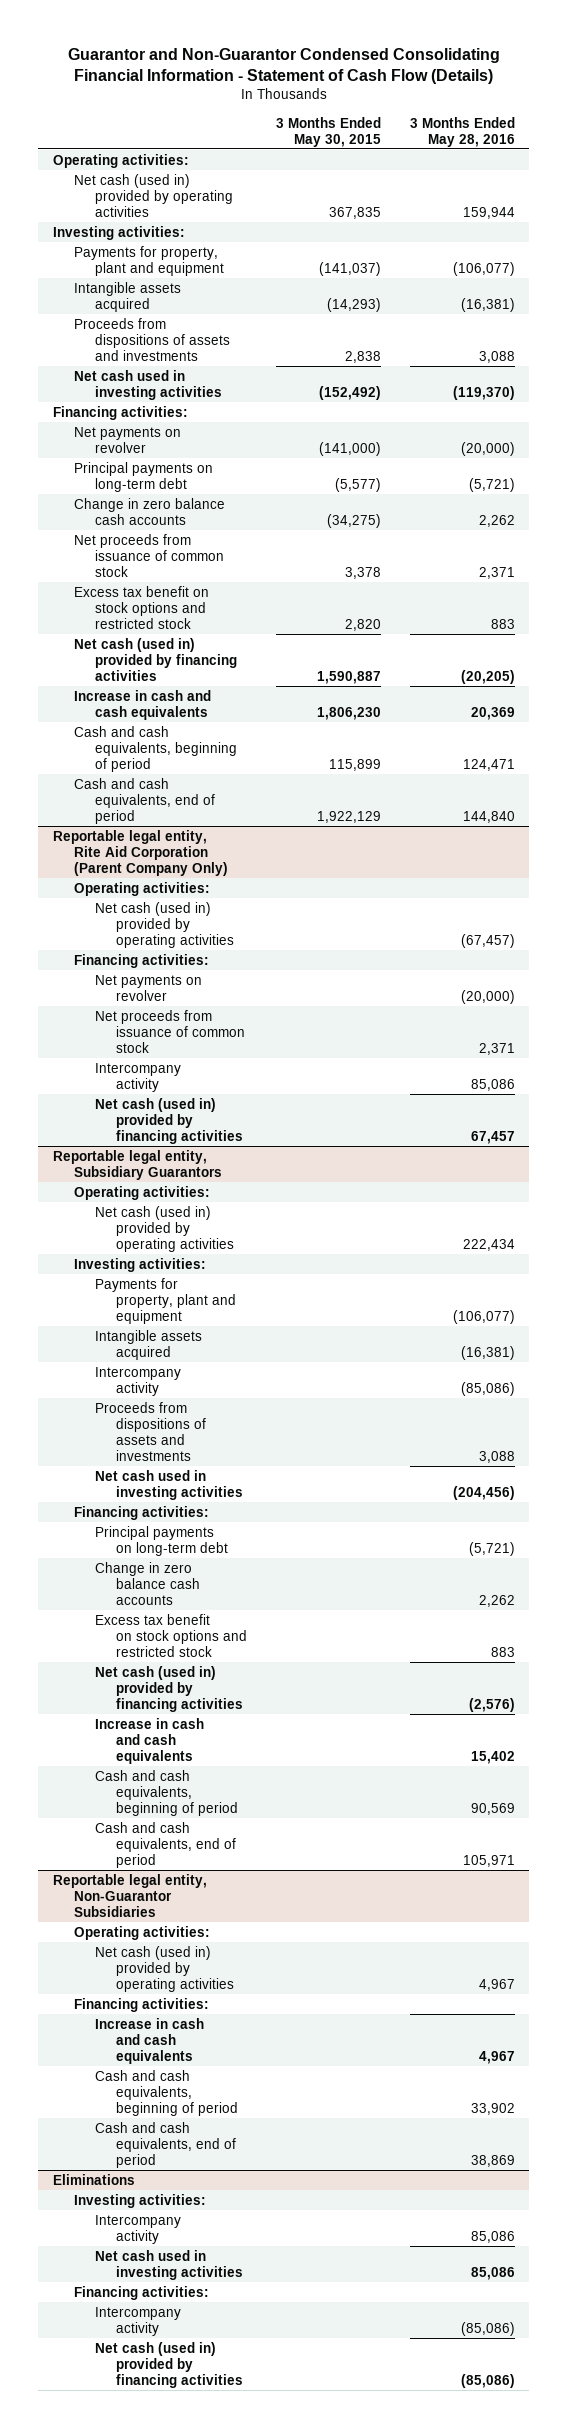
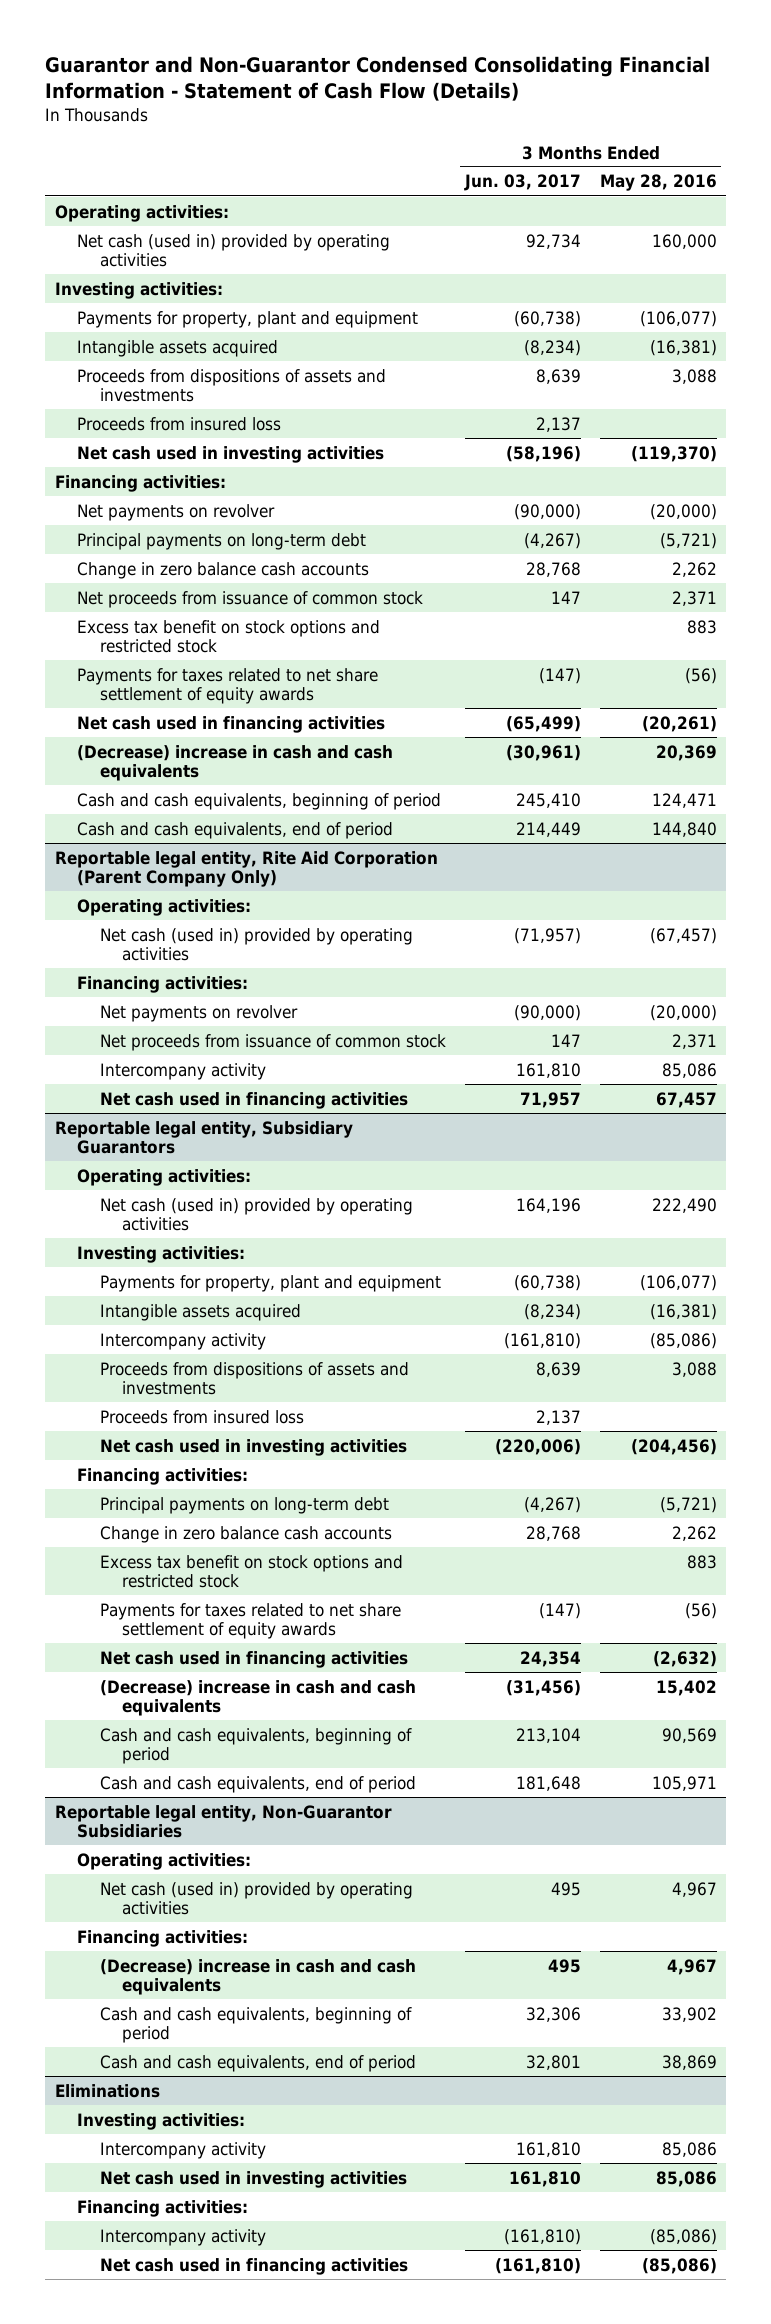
[275,116,381,147] 3 Months Ended May 30, 2015 -> none
none -> [463,174,581,192] Jun. 03, 2017
[462,207,515,220] 159,944 -> [651,233,717,249] 160,000
none -> [77,416,282,431] Proceeds from insured loss
none -> [77,667,379,705] Payments for taxes related to net share settlement of equity awards
[73,637,237,682] Net cash (used in) provided by financing activities -> [77,715,386,733] Net cash used in financing activities
[460,670,515,685] (20,205) -> [641,715,717,732] (20,261)
[73,689,211,720] Increase in cash and cash equivalents -> [77,744,394,782] (Decrease) increase in cash and cash equivalents
[94,1097,244,1145] Net cash (used in) provided by financing activities -> [99,1091,408,1109] Net cash used in financing activities
[462,1239,515,1252] 222,434 -> [651,1197,717,1213] 222,490
none -> [99,1409,304,1424] Proceeds from insured loss
none -> [99,1602,401,1640] Payments for taxes related to net share settlement of equity awards
[94,1665,244,1713] Net cash (used in) provided by financing activities -> [99,1650,408,1668] Net cash used in financing activities
[468,1698,515,1713] (2,576) -> [652,1650,717,1667] (2,632)
[94,1717,204,1765] Increase in cash and cash equivalents -> [99,1679,416,1717] (Decrease) increase in cash and cash equivalents
[94,2017,204,2065] Increase in cash and cash equivalents -> [99,1958,416,1996] (Decrease) increase in cash and cash equivalents
[94,2341,244,2389] Net cash (used in) provided by financing activities -> [99,2257,408,2275] Net cash used in financing activities

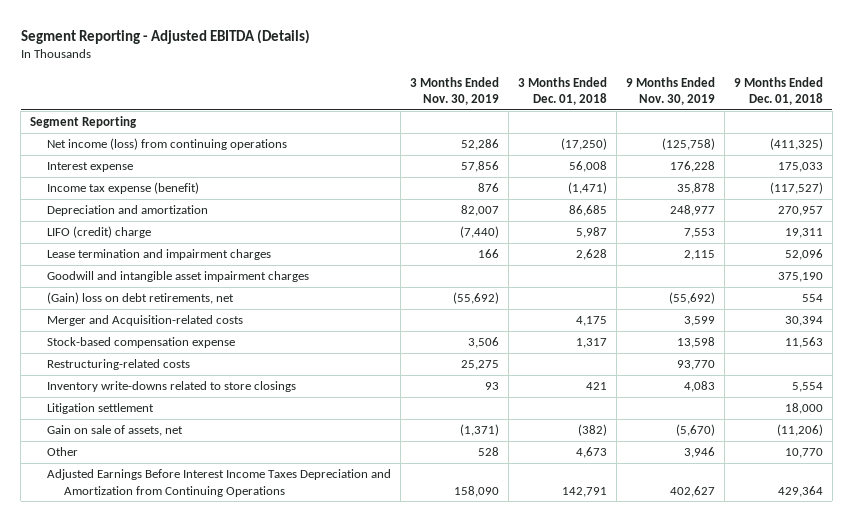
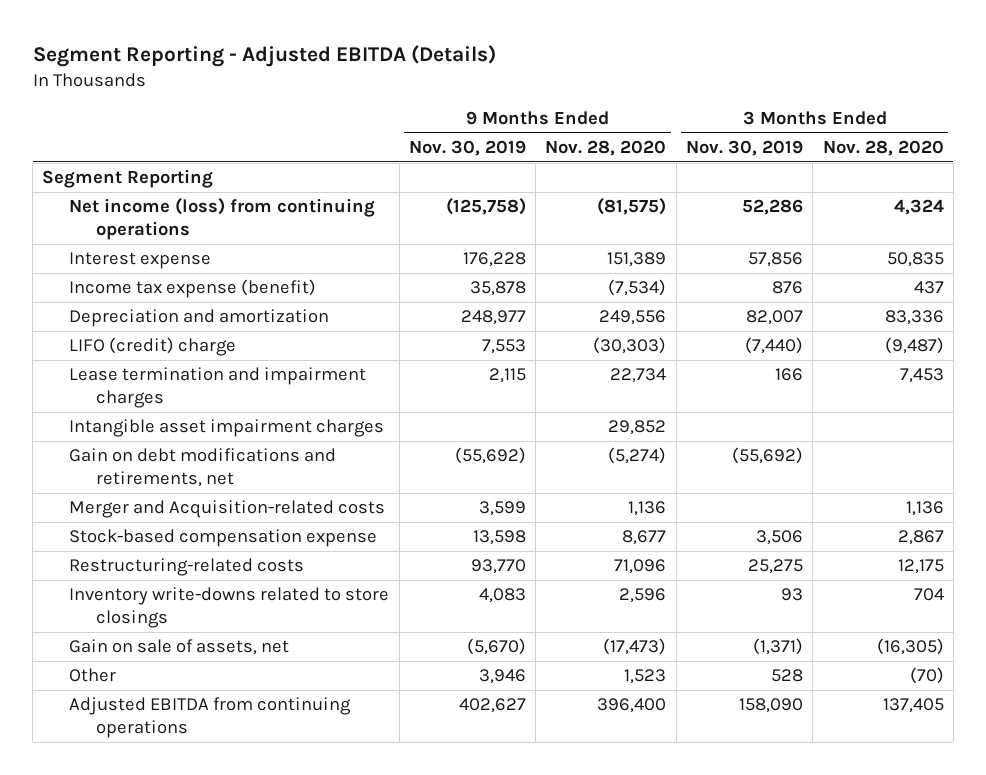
[517,76,607,105] 3 Months Ended Dec. 01, 2018 -> none
[733,76,823,105] 9 Months Ended Dec. 01, 2018 -> none
none -> [545,140,667,157] Nov. 28, 2020
none -> [822,140,944,157] Nov. 28, 2020
[46,271,309,283] Goodwill and intangible asset impairment charges -> [69,419,385,438] Intangible asset impairment charges
[46,292,234,305] (Gain) loss on debt retirements, net -> [69,448,337,487] Gain on debt modifications and retirements, net
[46,403,154,415] Litigation settlement -> none
[46,469,391,497] Adjusted Earnings Before Interest Income Taxes Depreciation and Amortization from Continuing Operations -> [69,697,352,738] Adjusted EBITDA from continuing operations

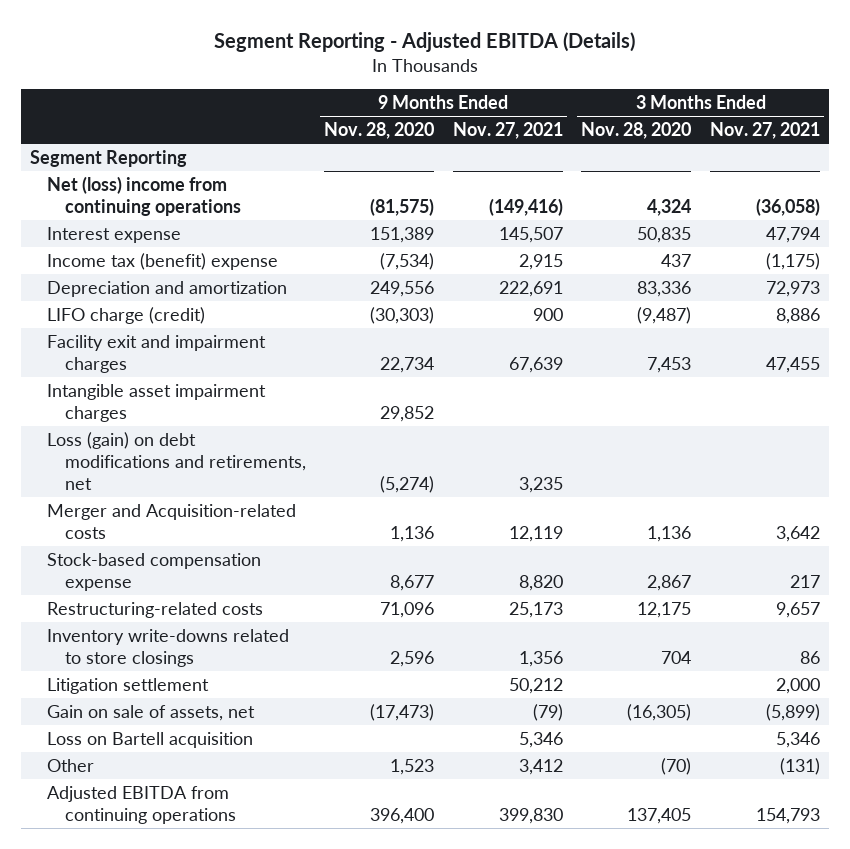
[408,140,526,157] Nov. 30, 2019 -> none
[686,140,804,157] Nov. 30, 2019 -> none
none -> [452,121,563,139] Nov. 27, 2021
none -> [709,121,820,139] Nov. 27, 2021
[69,198,376,240] Net income (loss) from continuing operations -> [47,175,241,216] Net (loss) income from continuing operations
[69,279,317,299] Income tax expense (benefit) -> [47,252,279,270] Income tax (benefit) expense
[69,337,237,357] LIFO (credit) charge -> [47,306,206,324] LIFO charge (credit)
[69,367,367,408] Lease termination and impairment charges -> [47,334,267,373] Facility exit and impairment charges
[69,448,337,487] Gain on debt modifications and retirements, net -> [47,431,306,490] Loss (gain) on debt modifications and retirements, net
none -> [47,677,210,694] Litigation settlement
none -> [47,731,254,748] Loss on Bartell acquisition

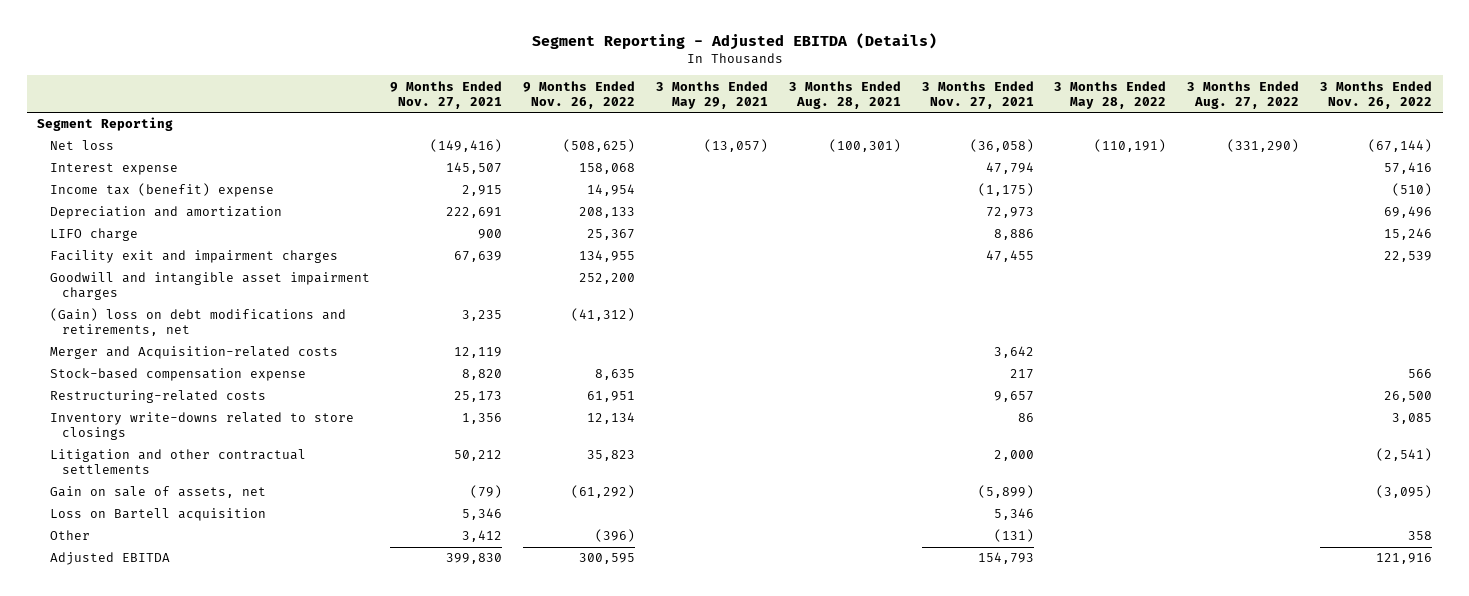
[324,121,435,139] Nov. 28, 2020 -> none
[581,121,692,139] Nov. 28, 2020 -> none
none -> [523,80,636,109] 9 Months Ended Nov. 26, 2022
none -> [656,80,769,109] 3 Months Ended May 29, 2021
none -> [788,80,901,109] 3 Months Ended Aug. 28, 2021
none -> [1054,80,1167,109] 3 Months Ended May 28, 2022
none -> [1187,80,1300,109] 3 Months Ended Aug. 27, 2022
none -> [1320,80,1433,109] 3 Months Ended Nov. 26, 2022
[47,175,241,216] Net (loss) income from continuing operations -> [49,140,114,151] Net loss
[47,306,206,324] LIFO charge (credit) -> [49,228,138,242] LIFO charge
[47,383,267,422] Intangible asset impairment charges -> [49,272,370,301] Goodwill and intangible asset impairment charges
[47,431,306,490] Loss (gain) on debt modifications and retirements, net -> [49,308,346,337] (Gain) loss on debt modifications and retirements, net
[47,677,210,694] Litigation settlement -> [49,449,306,475] Litigation and other contractual settlements
[47,785,236,824] Adjusted EBITDA from continuing operations -> [49,552,170,566] Adjusted EBITDA

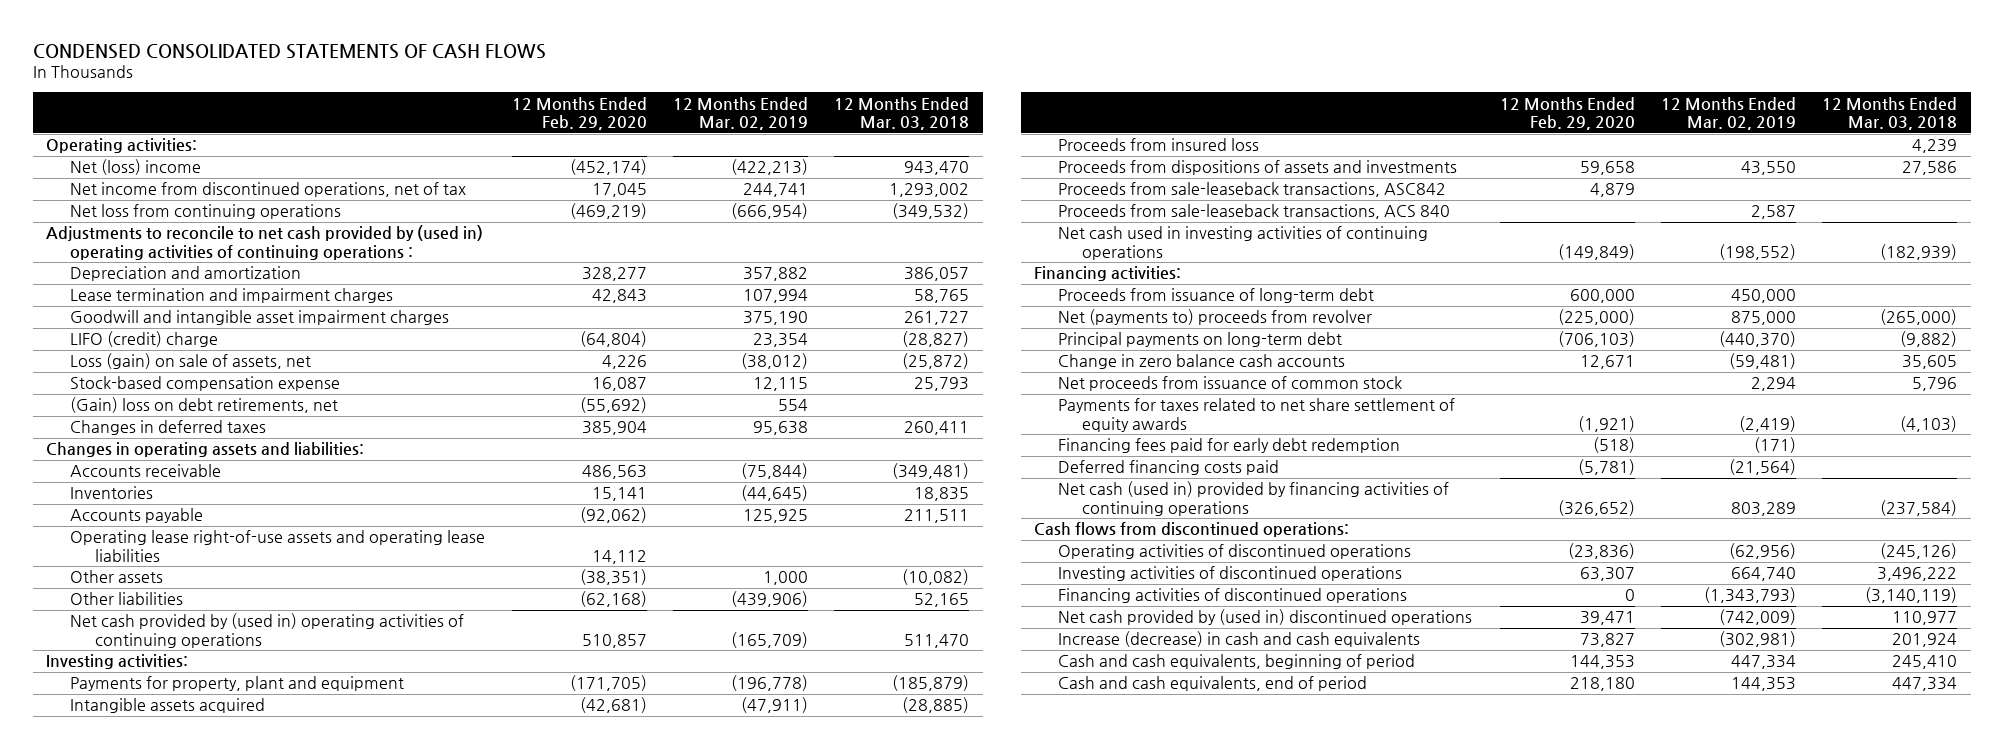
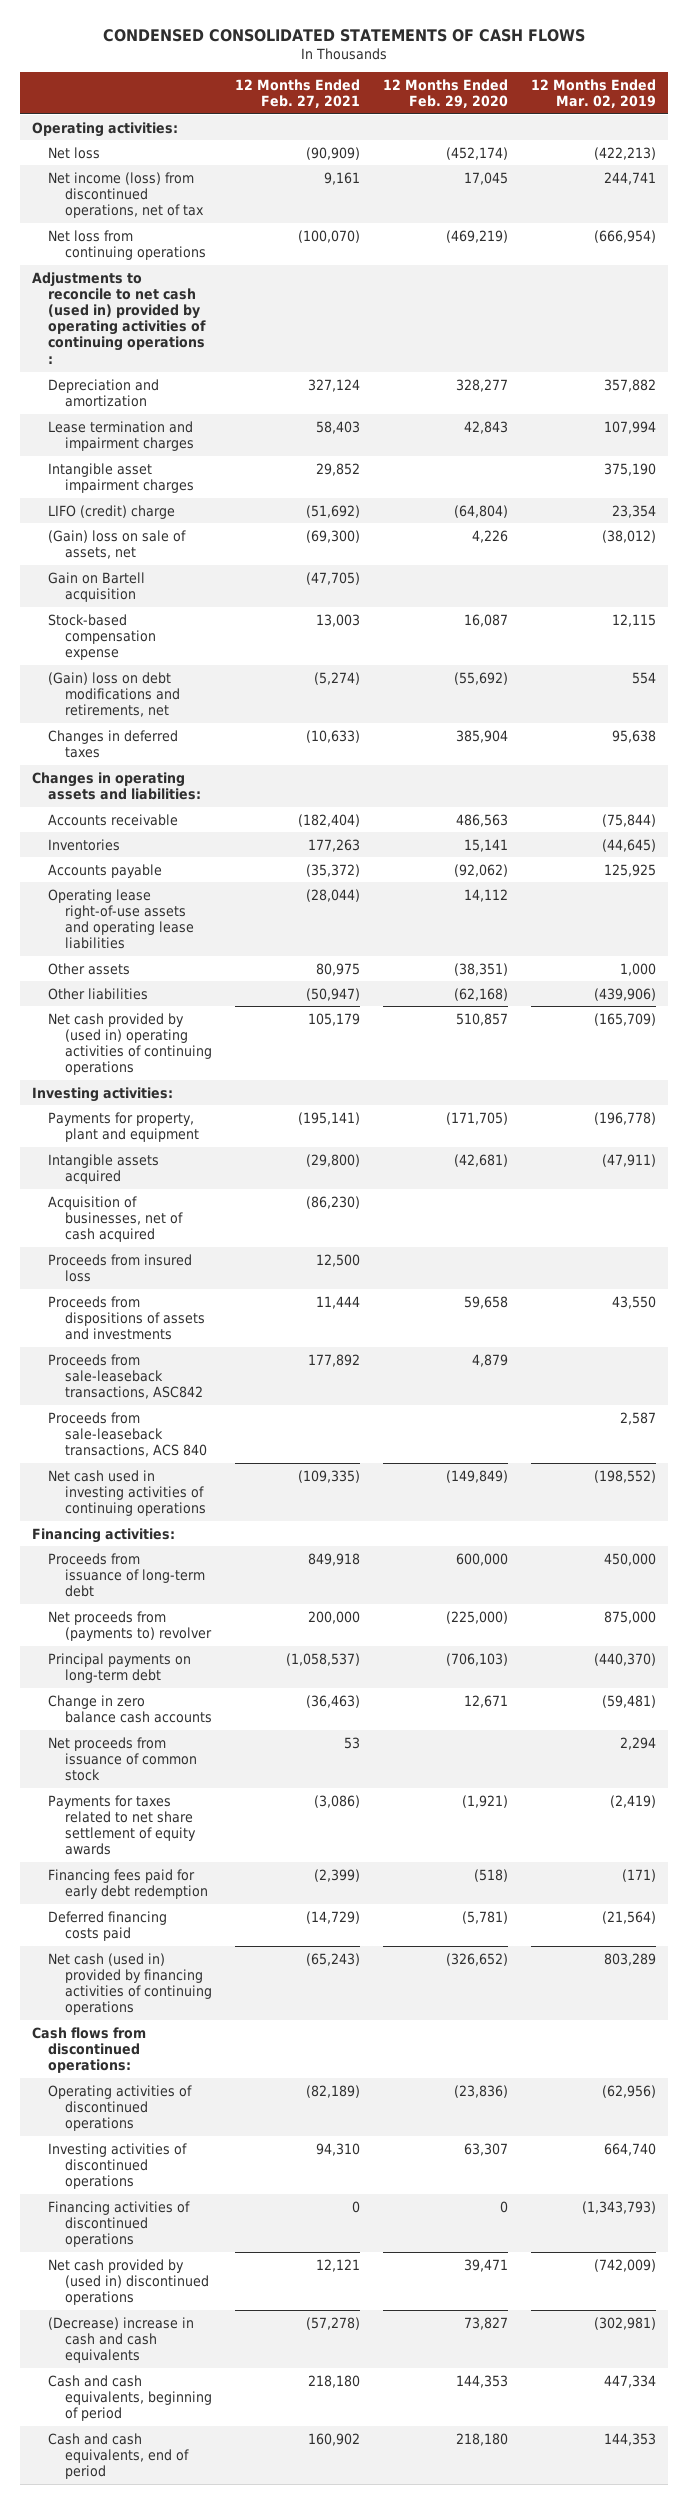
[834,96,970,131] 12 Months Ended Mar. 03, 2018 -> none
none -> [235,78,361,108] 12 Months Ended Feb. 27, 2021
[70,159,202,176] Net (loss) income -> [48,146,101,159] Net loss
[70,182,467,198] Net income from discontinued operations, net of tax -> [48,171,204,218] Net income (loss) from discontinued operations, net of tax
[45,225,483,260] Adjustments to reconcile to net cash provided by (used in) operating activities of continuing operations : -> [31,271,207,364] Adjustments to reconcile to net cash (used in) provided by operating activities of continuing operations :
[70,310,450,326] Goodwill and intangible asset impairment charges -> [48,462,194,493] Intangible asset impairment charges
[70,353,312,370] Loss (gain) on sale of assets, net -> [48,529,187,559] (Gain) loss on sale of assets, net
none -> [48,571,146,602] Gain on Bartell acquisition
[70,397,339,414] (Gain) loss on debt retirements, net -> [48,671,180,717] (Gain) loss on debt modifications and retirements, net
none -> [48,1195,183,1242] Acquisition of businesses, net of cash acquired
[1058,309,1373,326] Net (payments to) proceeds from revolver -> [48,1610,212,1641] Net proceeds from (payments to) revolver
[1058,631,1421,648] Increase (decrease) in cash and cash equivalents -> [48,2316,195,2363] (Decrease) increase in cash and cash equivalents

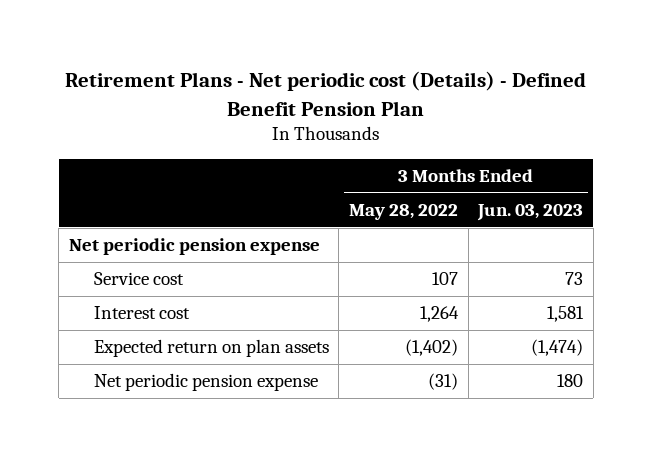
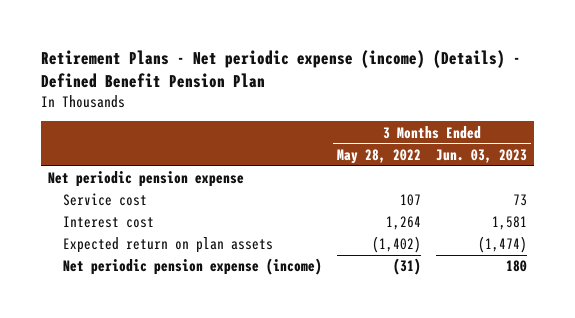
[64,71,586,116] Retirement Plans - Net periodic cost (Details) - Defined Benefit Pension Plan -> [40,49,521,88] Retirement Plans - Net periodic expense (income) (Details) - Defined Benefit Pension Plan
[93,373,318,392] Net periodic pension expense -> [63,258,323,276] Net periodic pension expense (income)

